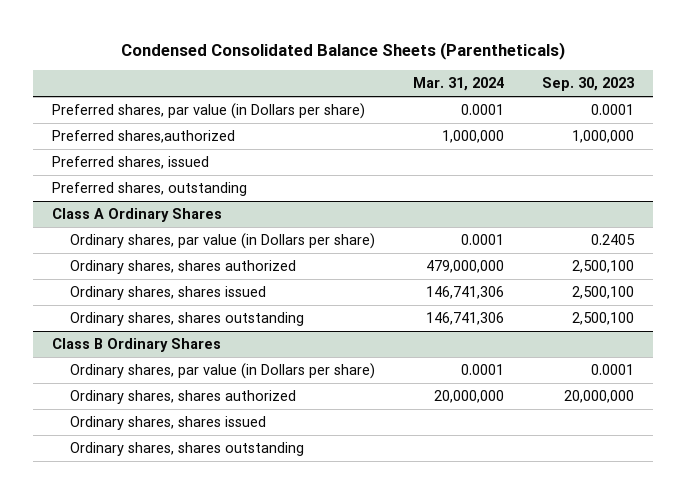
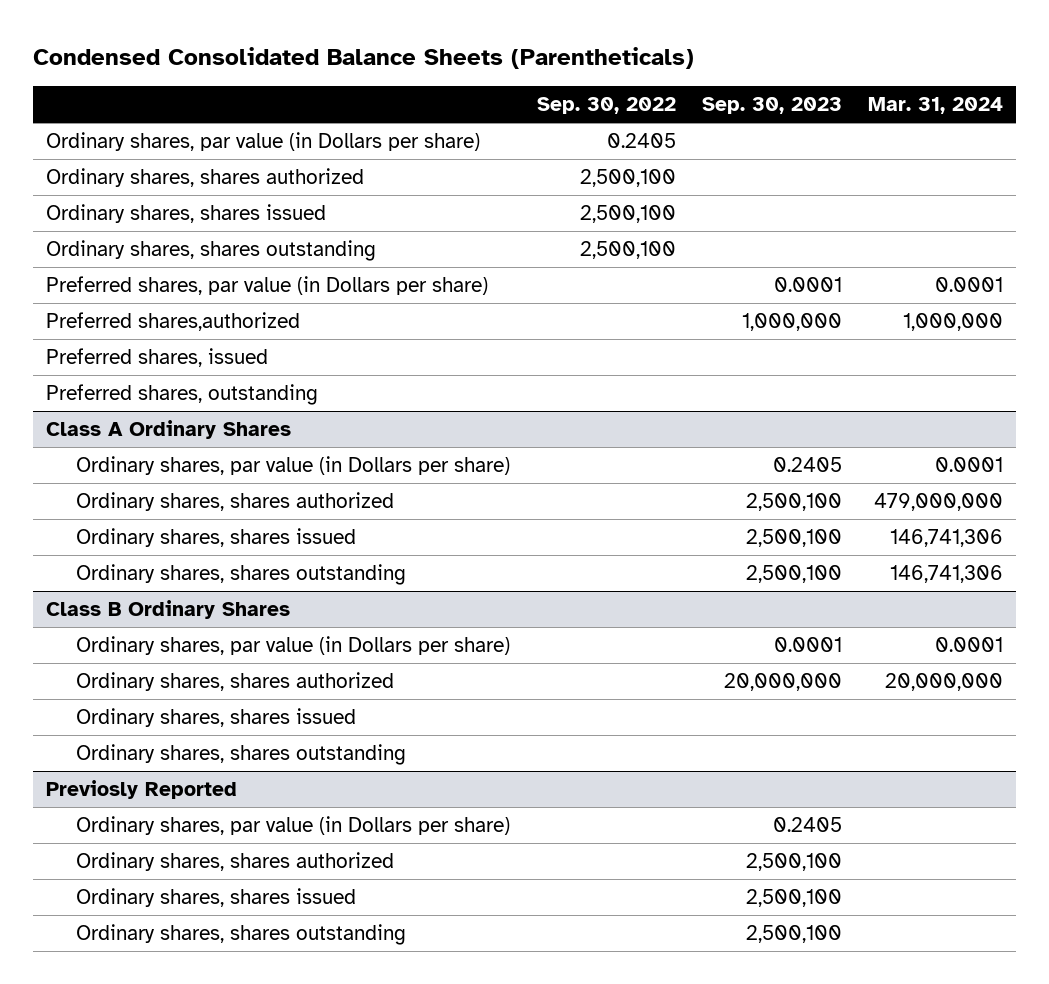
none -> [536,97,676,115] Sep. 30, 2022
none -> [45,132,480,152] Ordinary shares, par value (in Dollars per share)
none -> [45,168,364,188] Ordinary shares, shares authorized
none -> [45,204,326,224] Ordinary shares, shares issued
none -> [45,240,376,262] Ordinary shares, shares outstanding
none -> [45,780,237,800] Previosly Reported
none -> [76,816,511,836] Ordinary shares, par value (in Dollars per share)
none -> [76,852,395,872] Ordinary shares, shares authorized
none -> [76,888,357,908] Ordinary shares, shares issued
none -> [76,924,407,946] Ordinary shares, shares outstanding

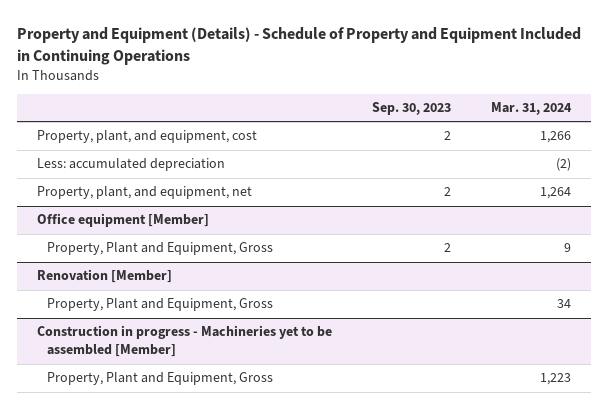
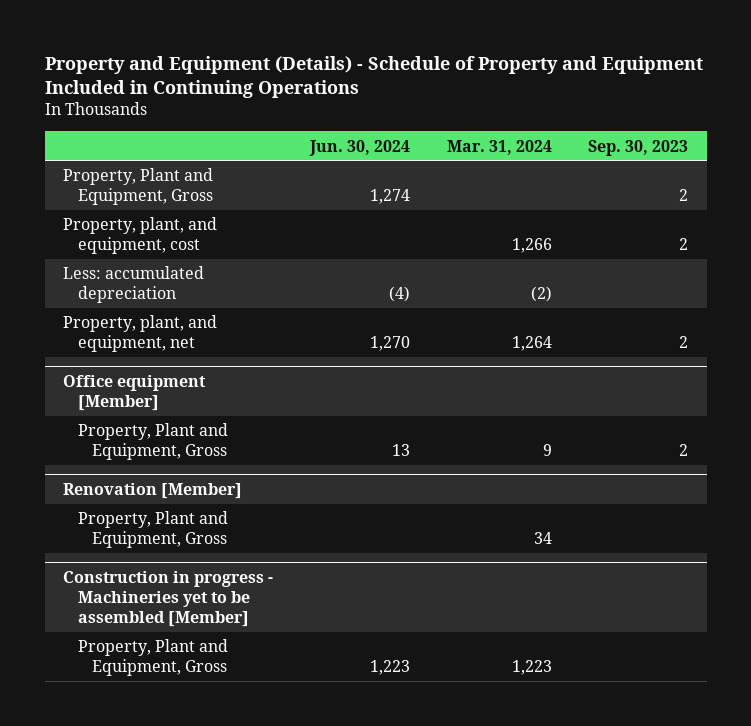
none -> [308,139,410,156] Jun. 30, 2024
none -> [63,168,214,206] Property, Plant and Equipment, Gross

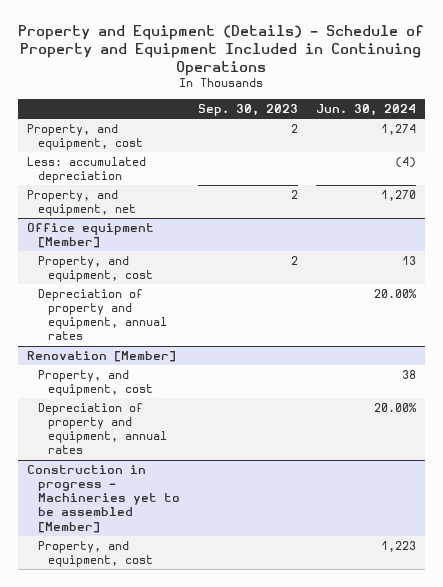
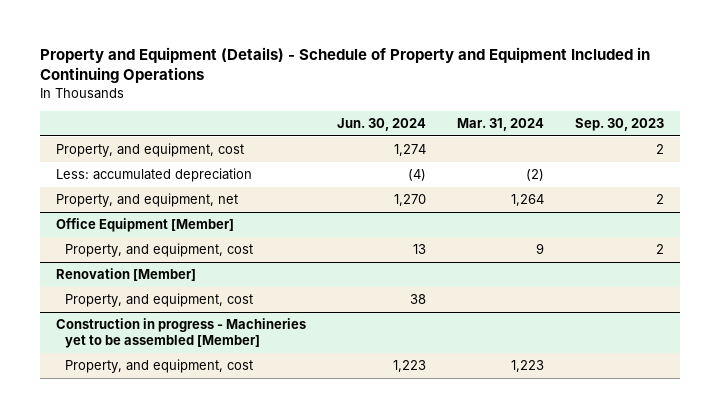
none -> [457,118,545,132] Mar. 31, 2024
[27,222,155,249] Office equipment [Member] -> [55,218,234,233] Office Equipment [Member]
[37,288,168,341] Depreciation of property and equipment, annual rates -> none
[37,402,168,455] Depreciation of property and equipment, annual rates -> none

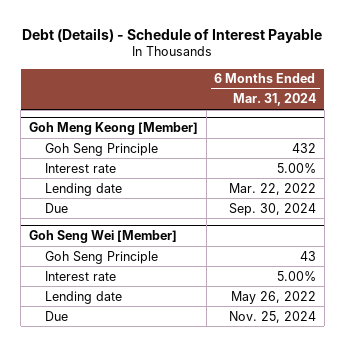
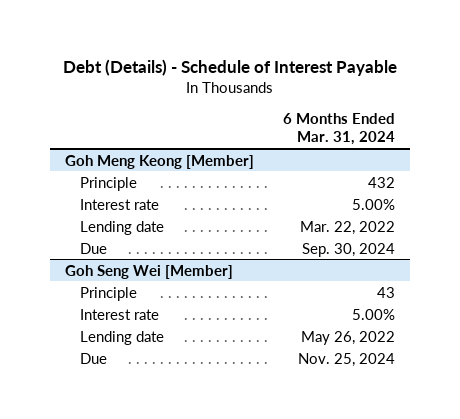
[44,142,158,156] Goh Seng Principle -> [80,176,138,191] Principle
[44,250,158,264] Goh Seng Principle -> [80,286,138,301] Principle

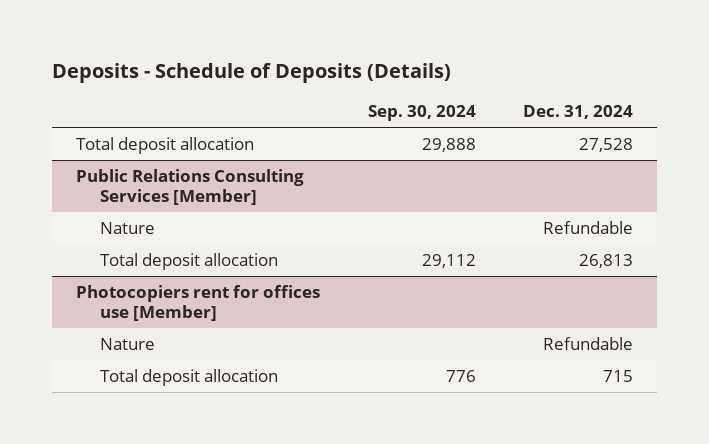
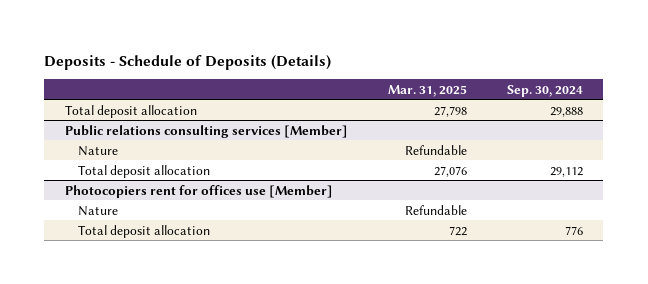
[523,105,634,120] Dec. 31, 2024 -> none
none -> [387,84,467,97] Mar. 31, 2025
[76,169,305,205] Public Relations Consulting Services [Member] -> [64,124,348,138] Public relations consulting services [Member]

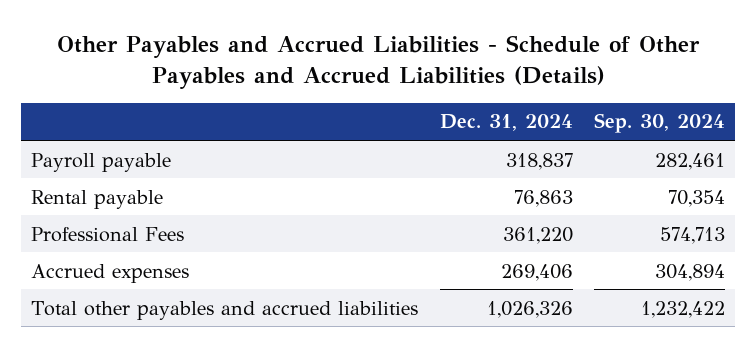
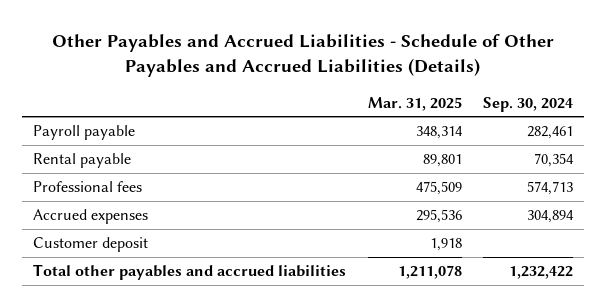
[439,114,573,132] Dec. 31, 2024 -> none
none -> [367,96,462,111] Mar. 31, 2025
[31,226,185,242] Professional Fees -> [32,181,142,193] Professional fees
none -> [32,237,148,253] Customer deposit

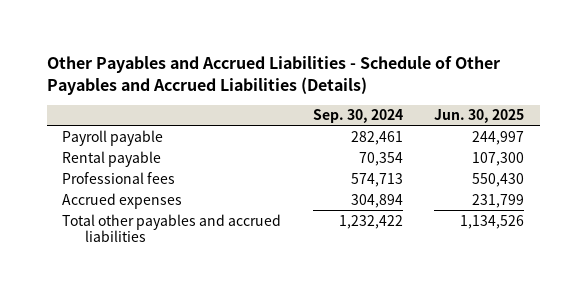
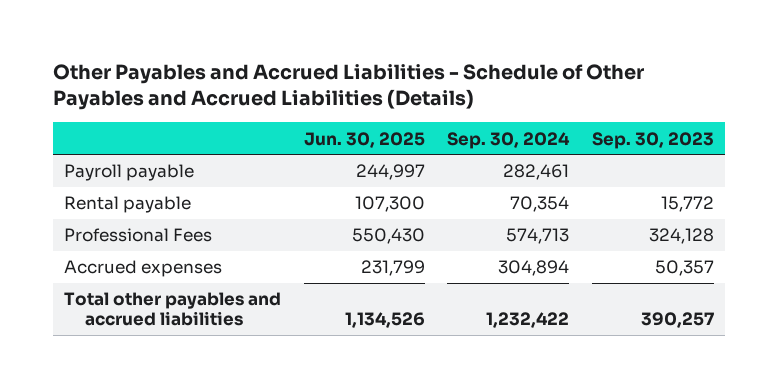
none -> [591,131,714,149] Sep. 30, 2023
[62,171,176,184] Professional fees -> [64,228,213,243] Professional Fees

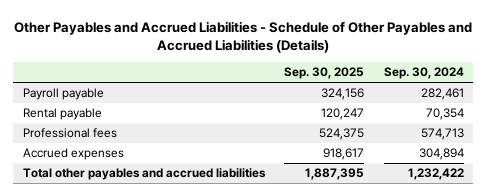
[303,131,425,148] Jun. 30, 2025 -> none
[591,131,714,149] Sep. 30, 2023 -> none
none -> [284,67,365,80] Sep. 30, 2025
[64,228,213,243] Professional Fees -> [23,128,118,139] Professional fees

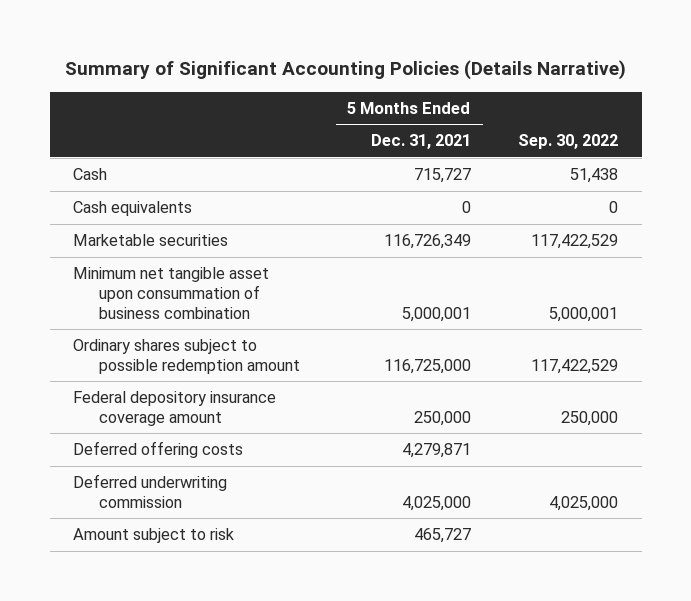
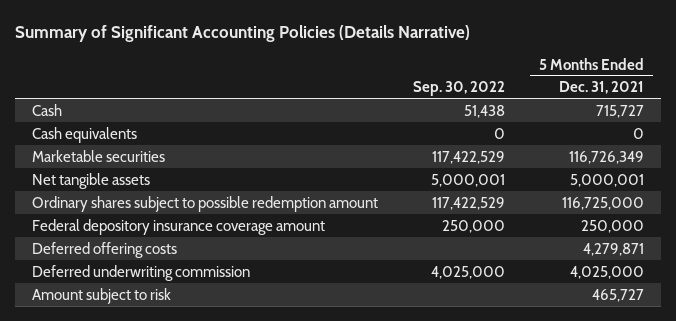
[73,267,270,319] Minimum net tangible asset upon consummation of business combination -> [32,172,151,189] Net tangible assets

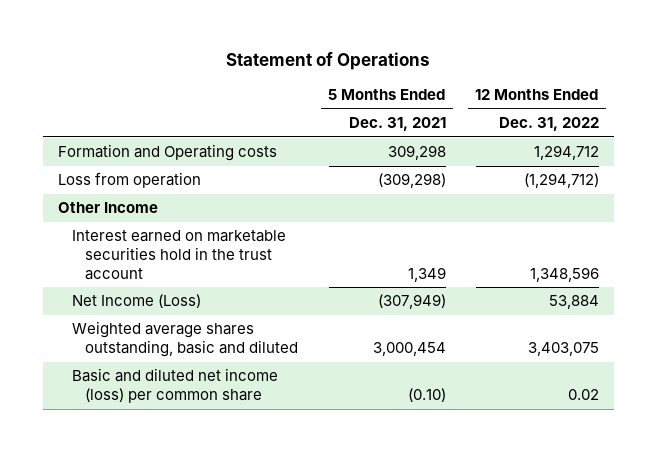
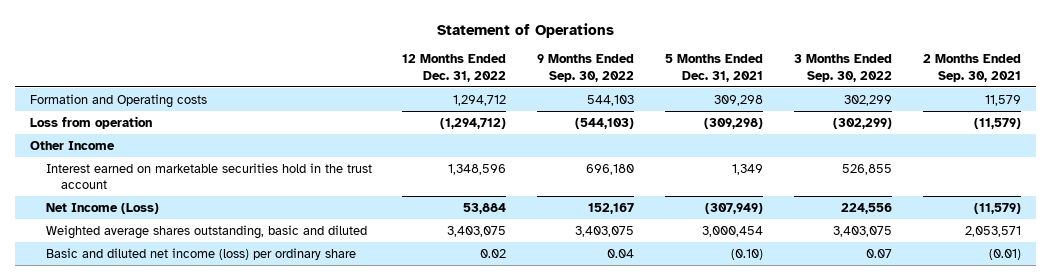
none -> [537,54,635,82] 9 Months Ended Sep. 30, 2022
none -> [793,54,892,82] 3 Months Ended Sep. 30, 2022
none -> [922,54,1021,82] 2 Months Ended Sep. 30, 2021
[71,368,278,404] Basic and diluted net income (loss) per common share -> [45,247,356,260] Basic and diluted net income (loss) per ordinary share

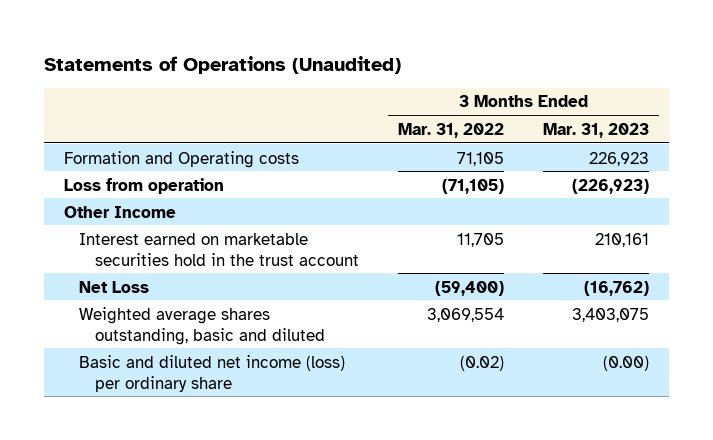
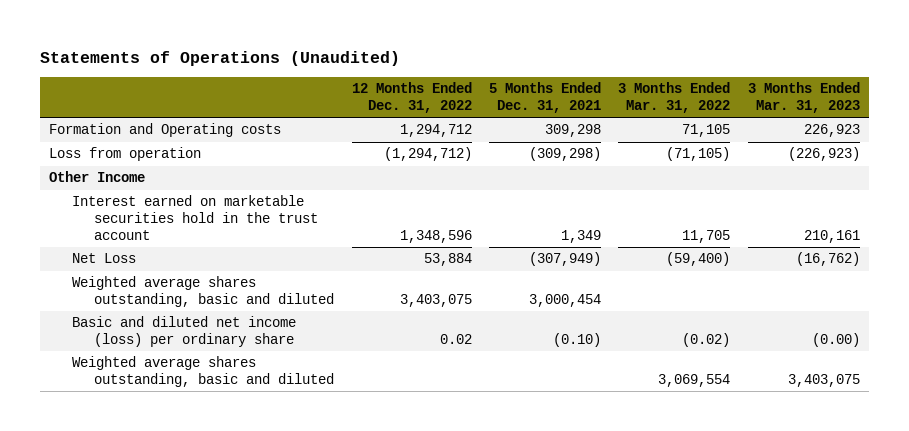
none -> [351,82,472,113] 12 Months Ended Dec. 31, 2022
none -> [489,82,602,113] 5 Months Ended Dec. 31, 2021
none -> [71,276,335,308] Weighted average shares outstanding, basic and diluted
[79,306,325,345] Weighted average shares outstanding, basic and diluted -> [71,356,335,388] Weighted average shares outstanding, basic and diluted

